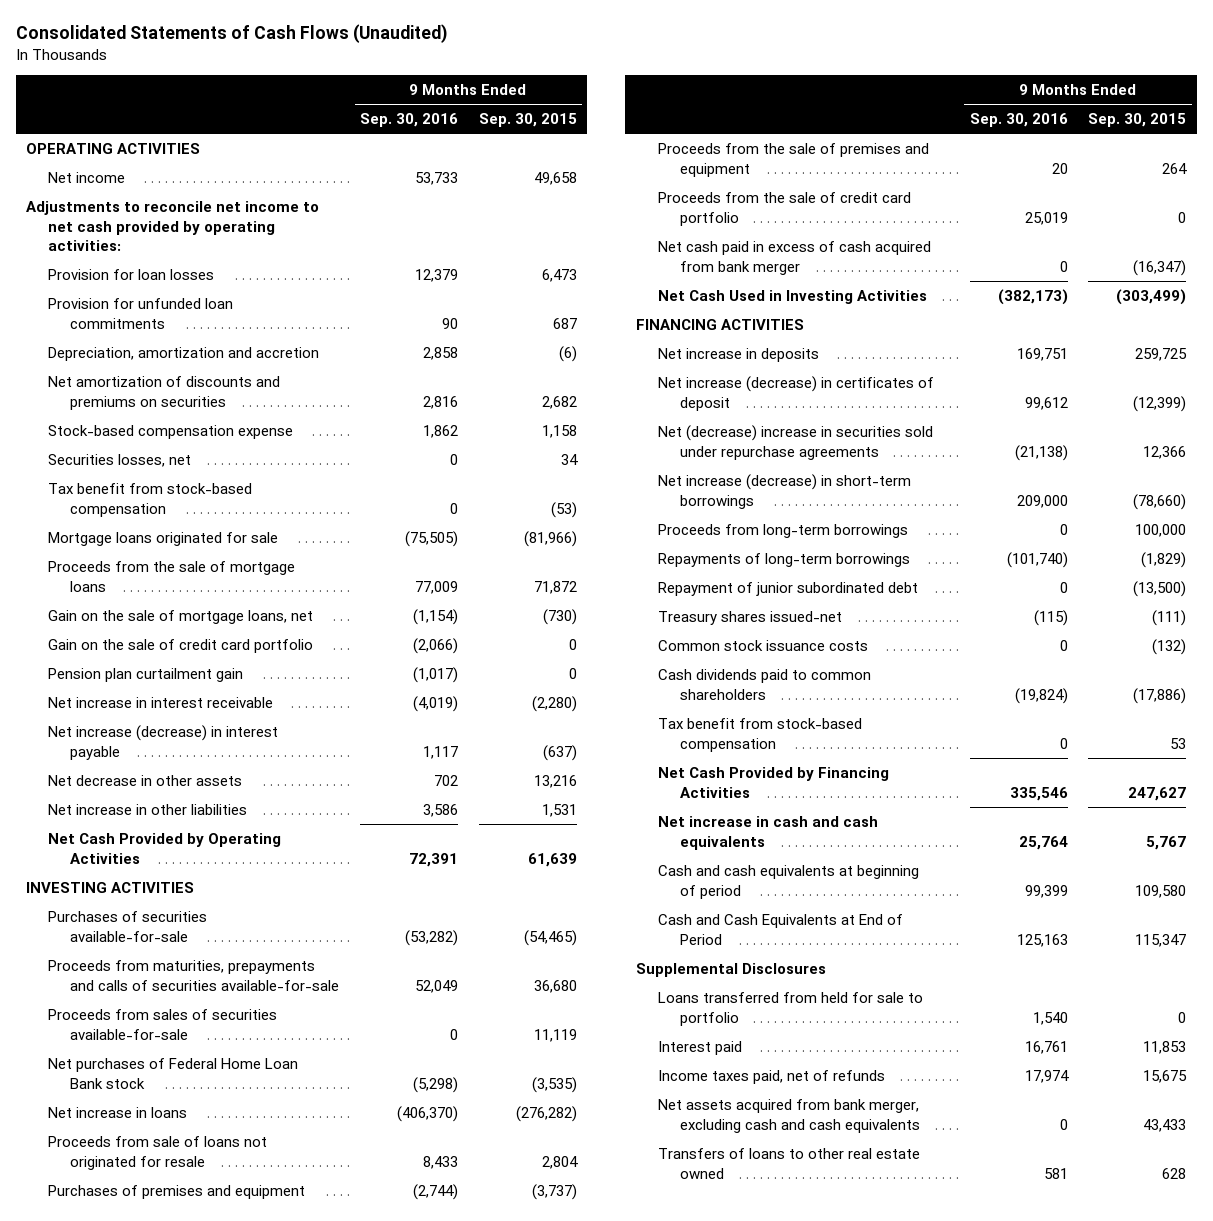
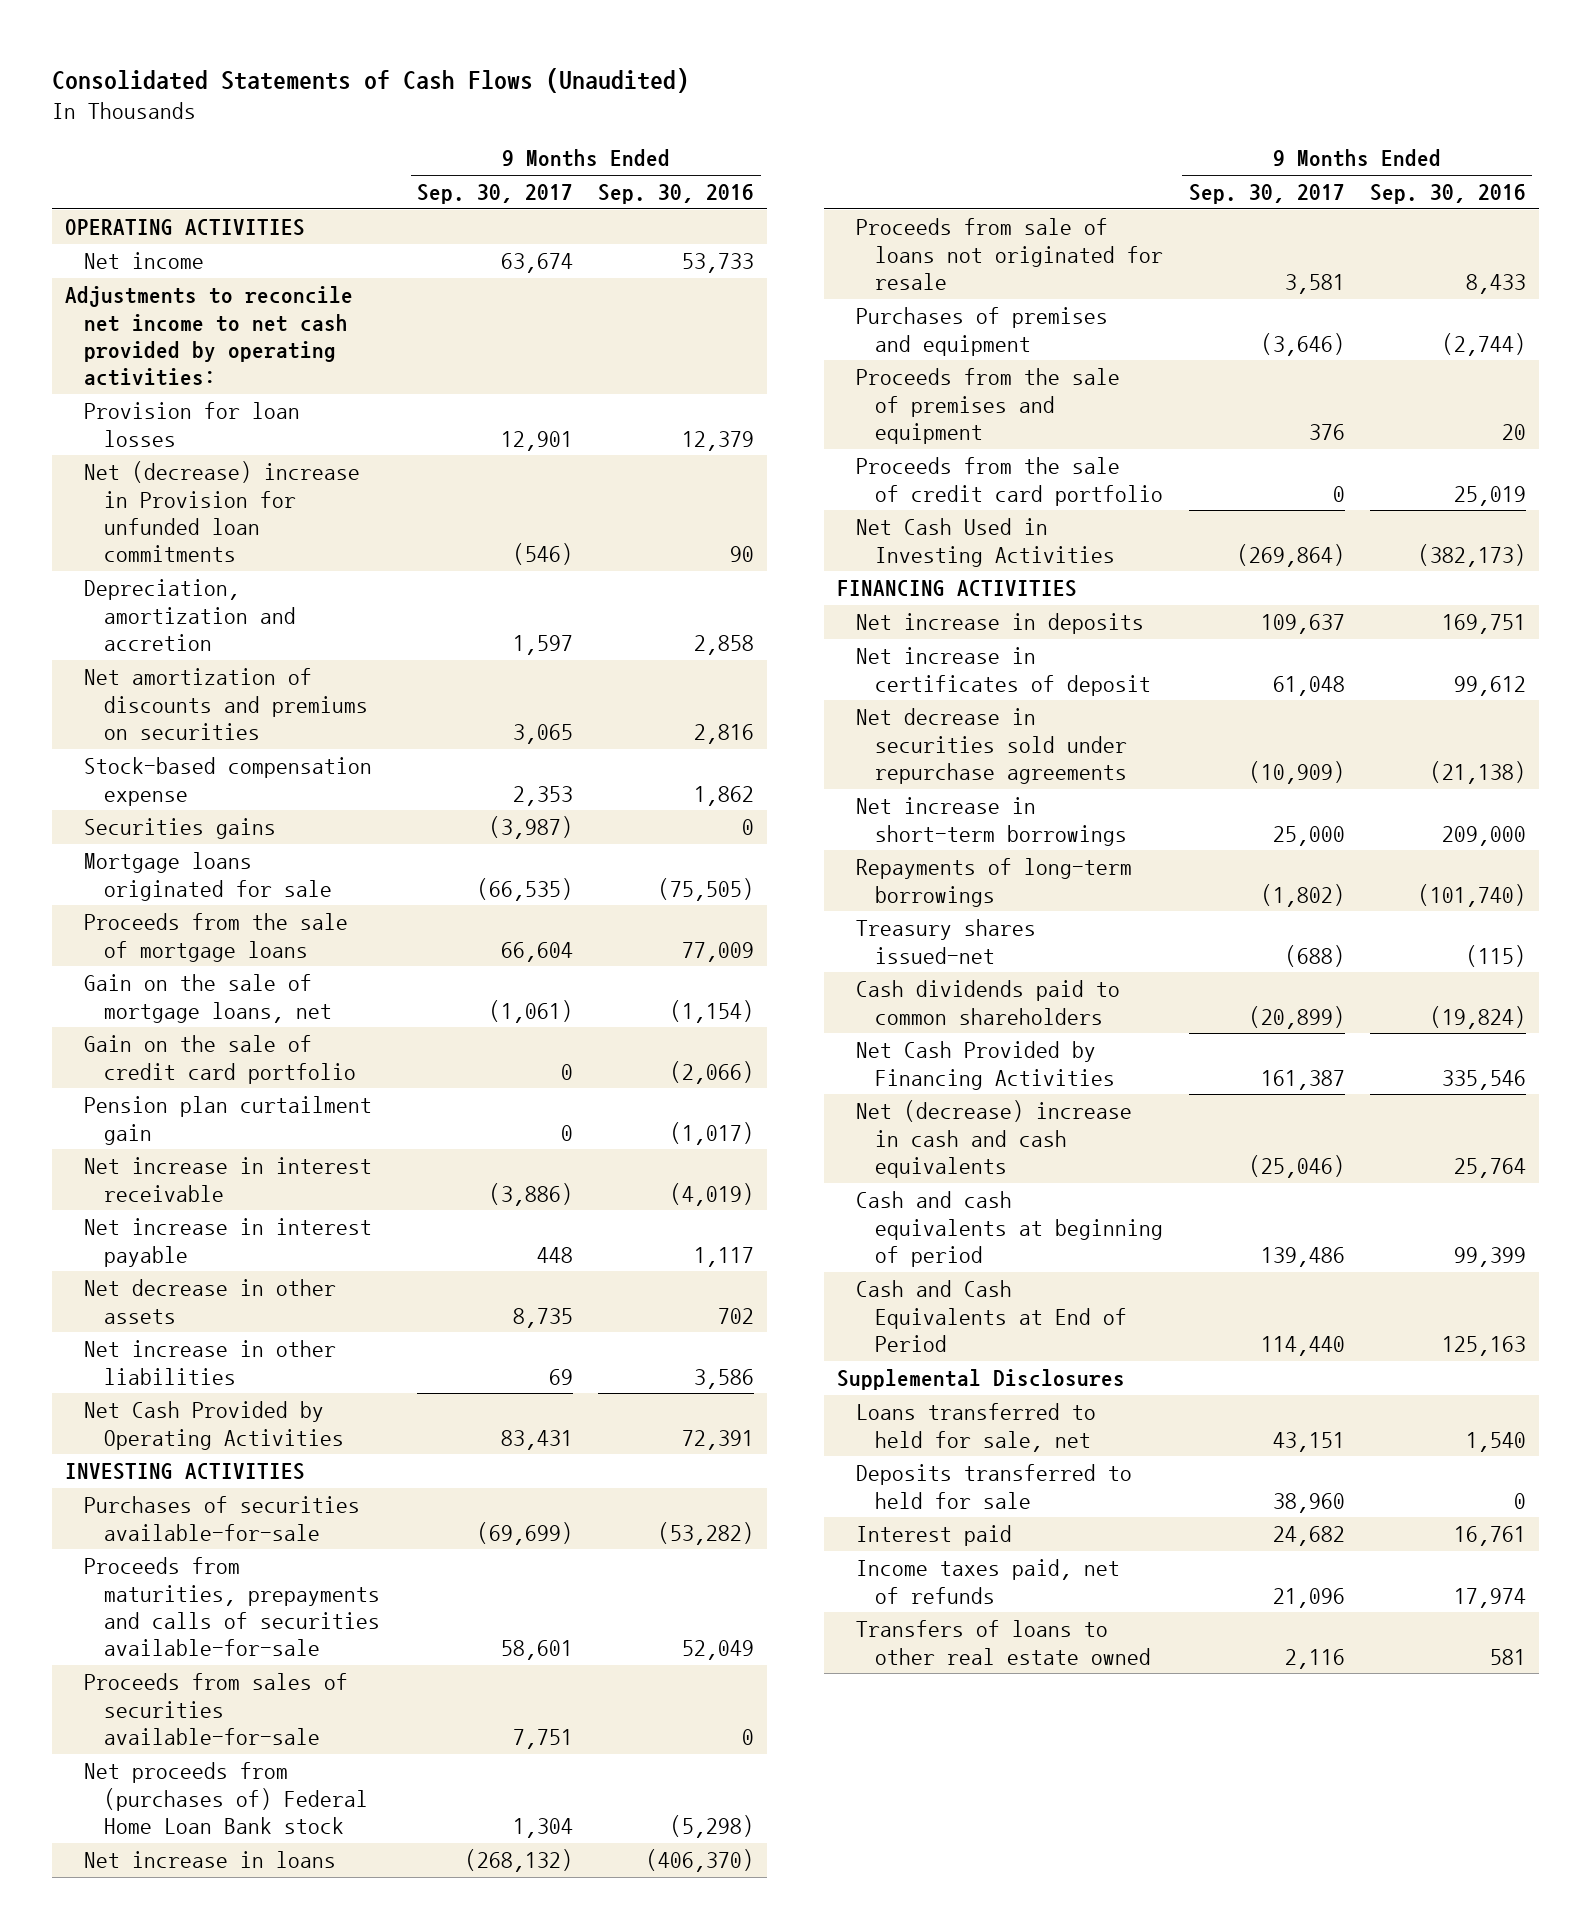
[478,113,577,128] Sep. 30, 2015 -> none
none -> [417,184,574,205] Sep. 30, 2017
[48,297,234,329] Provision for unfunded loan commitments -> [84,461,361,563] Net (decrease) increase in Provision for unfunded loan commitments
[48,482,253,517] Tax benefit from stock-based compensation -> none
[48,453,192,467] Securities losses, net -> [84,818,277,840] Securities gains
[48,724,279,760] Net increase (decrease) in interest payable -> [84,1218,373,1267] Net increase in interest payable
[48,1057,299,1089] Net purchases of Federal Home Loan Bank stock -> [84,1762,368,1835] Net proceeds from (purchases of) Federal Home Loan Bank stock
[657,240,931,275] Net cash paid in excess of cash acquired from bank merger -> none
[657,523,908,538] Proceeds from long-term borrowings -> none
[657,375,934,411] Net increase (decrease) in certificates of deposit -> [855,647,1152,696] Net increase in certificates of deposit
[657,424,933,460] Net (decrease) increase in securities sold under repurchase agreements -> [855,708,1128,785] Net decrease in securities sold under repurchase agreements
[657,473,911,509] Net increase (decrease) in short-term borrowings -> [855,797,1128,846] Net increase in short-term borrowings
[657,581,918,596] Repayment of junior subordinated debt -> none
[657,639,868,651] Common stock issuance costs -> none
[657,717,862,752] Tax benefit from stock-based compensation -> none
[657,815,878,850] Net increase in cash and cash equivalents -> [855,1100,1132,1179] Net (decrease) increase in cash and cash equivalents
[657,991,923,1026] Loans transferred from held for sale to portfolio -> [855,1403,1096,1452] Loans transferred to held for sale, net
none -> [855,1464,1132,1509] Deposits transferred to held for sale
[657,1098,920,1133] Net assets acquired from bank merger, excluding cash and cash equivalents -> none

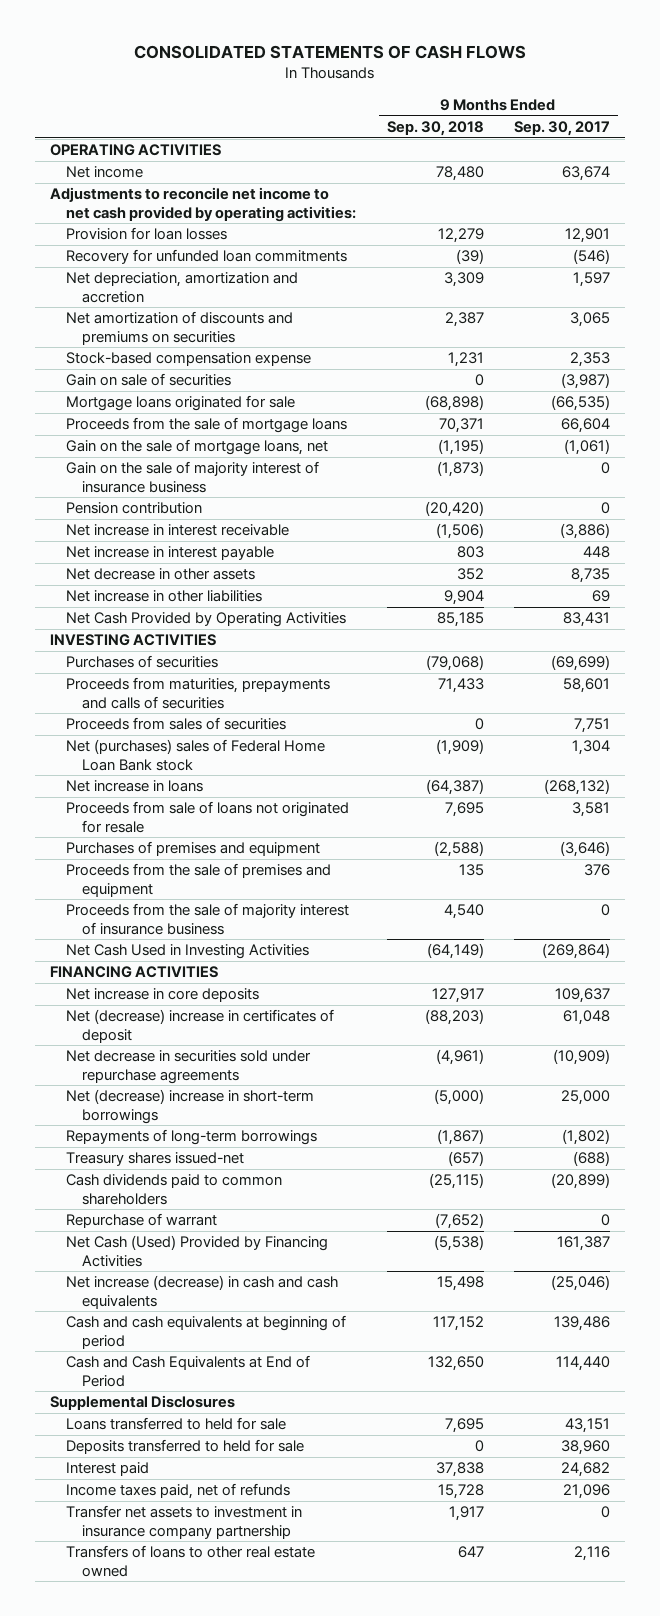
[52,67,690,93] Consolidated Statements of Cash Flows (Unaudited) -> [134,45,527,60] CONSOLIDATED STATEMENTS OF CASH FLOWS
[598,184,755,205] Sep. 30, 2016 -> none
none -> [386,120,484,136] Sep. 30, 2018
[84,461,361,563] Net (decrease) increase in Provision for unfunded loan commitments -> [66,249,348,265] Recovery for unfunded loan commitments
[84,579,296,652] Depreciation, amortization and accretion -> [66,272,299,303] Net depreciation, amortization and accretion
[84,818,277,840] Securities gains -> [66,373,232,387] Gain on sale of securities
[84,1035,356,1084] Gain on the sale of credit card portfolio -> none
[84,1096,373,1145] Pension plan curtailment gain -> none
none -> [66,461,320,493] Gain on the sale of majority interest of insurance business
none -> [66,502,203,515] Pension contribution
[84,1496,361,1541] Purchases of securities available-for-sale -> [66,655,219,669] Purchases of securities
[84,1557,380,1657] Proceeds from maturities, prepayments and calls of securities available-for-sale -> [66,677,331,709] Proceeds from maturities, prepayments and calls of securities
[84,1673,349,1746] Proceeds from sales of securities available-for-sale -> [66,717,287,731] Proceeds from sales of securities
[84,1762,368,1835] Net proceeds from (purchases of) Federal Home Loan Bank stock -> [66,739,326,771] Net (purchases) sales of Federal Home Loan Bank stock
[855,457,1164,506] Proceeds from the sale of credit card portfolio -> none
none -> [66,903,350,935] Proceeds from the sale of majority interest of insurance business
[855,613,1144,635] Net increase in deposits -> [66,988,260,1003] Net increase in core deposits
[855,647,1152,696] Net increase in certificates of deposit -> [66,1009,335,1043] Net (decrease) increase in certificates of deposit
[855,797,1128,846] Net increase in short-term borrowings -> [66,1089,315,1124] Net (decrease) increase in short-term borrowings
none -> [66,1213,218,1229] Repurchase of warrant
[855,1041,1116,1090] Net Cash Provided by Financing Activities -> [66,1235,329,1267] Net Cash (Used) Provided by Financing Activities
[855,1100,1132,1179] Net (decrease) increase in cash and cash equivalents -> [66,1275,339,1309] Net increase (decrease) in cash and cash equivalents
[855,1403,1096,1452] Loans transferred to held for sale, net -> [66,1417,287,1431] Loans transferred to held for sale
none -> [66,1505,303,1539] Transfer net assets to investment in insurance company partnership

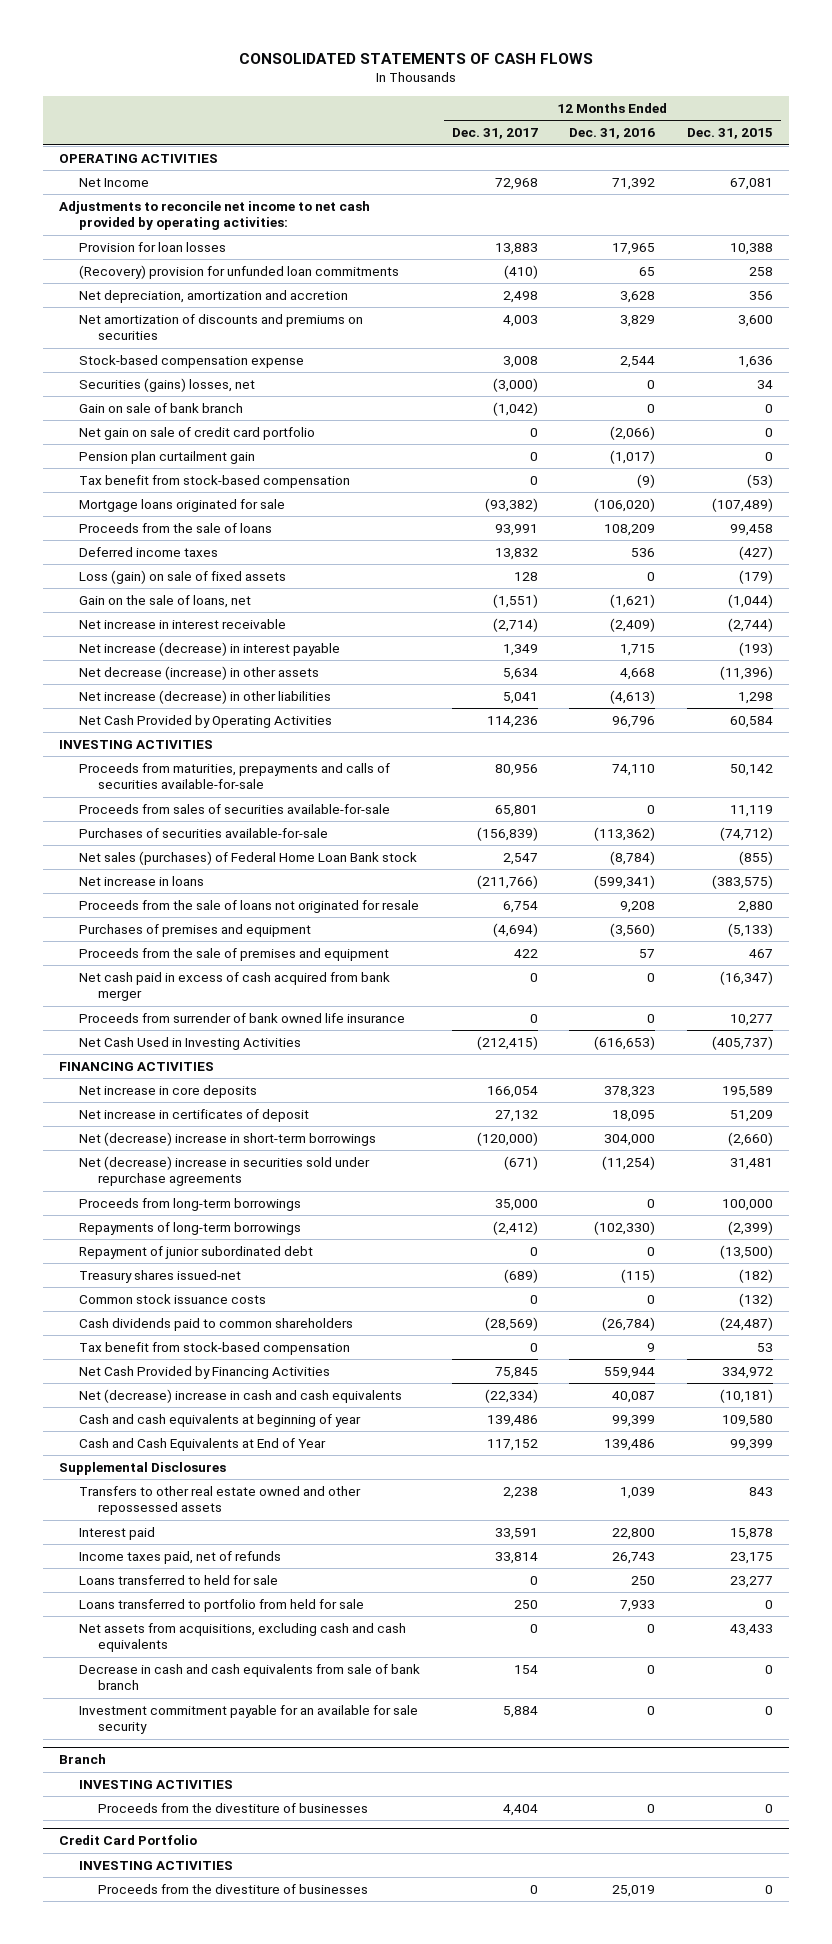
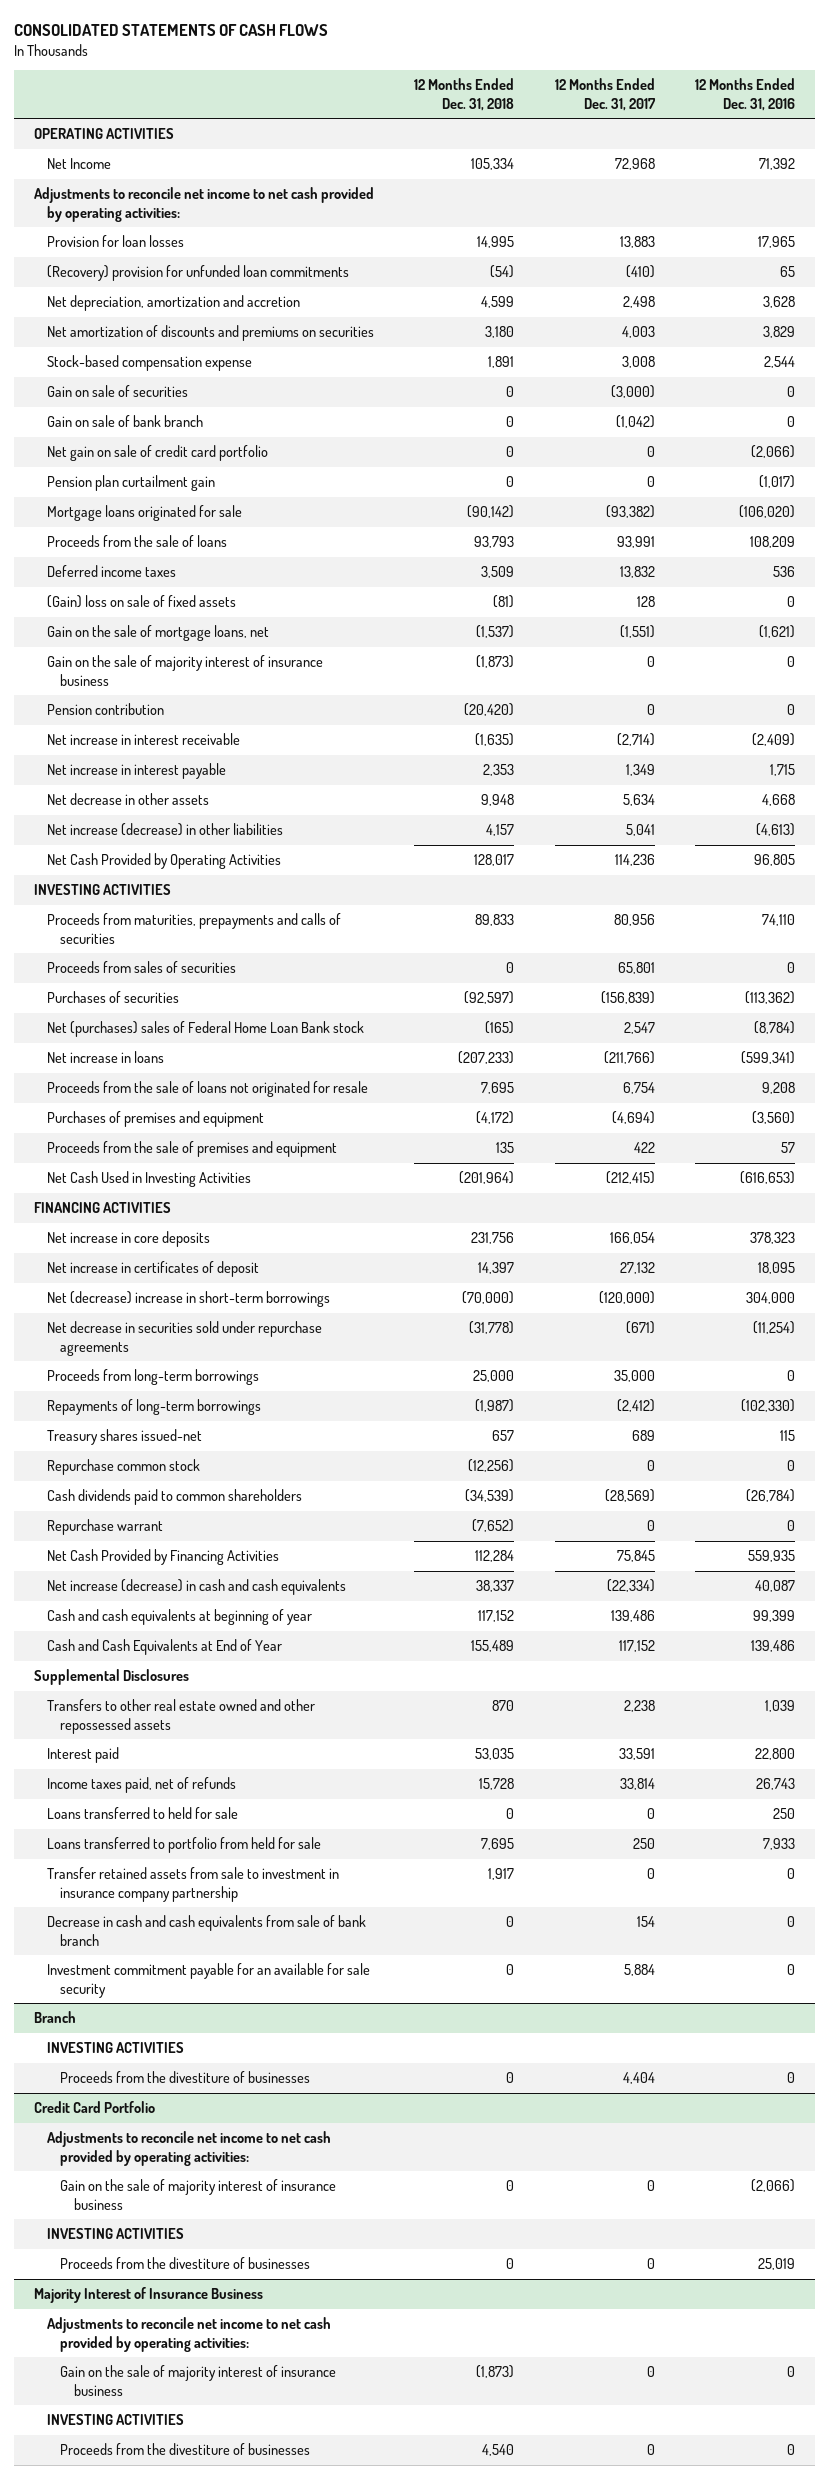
[687,128,774,140] Dec. 31, 2015 -> none
none -> [414,78,515,111] 12 Months Ended Dec. 31, 2018
[78,378,255,393] Securities (gains) losses, net -> none
none -> [47,385,189,398] Gain on sale of securities
[78,475,350,489] Tax benefit from stock-based compensation -> none
[78,570,286,585] Loss (gain) on sale of fixed assets -> [47,595,237,609] (Gain) loss on sale of fixed assets
[78,595,251,609] Gain on the sale of loans, net -> [47,625,270,642] Gain on the sale of mortgage loans, net
none -> [47,655,324,686] Gain on the sale of majority interest of insurance business
none -> [47,703,165,716] Pension contribution
[78,642,340,657] Net increase (decrease) in interest payable -> [47,763,227,780] Net increase in interest payable
[78,666,319,681] Net decrease (increase) in other assets -> [47,793,210,806] Net decrease in other assets
[612,716,656,729] 96,796 -> [753,854,795,867] 96,805
[78,763,390,790] Proceeds from maturities, prepayments and calls of securities available-for-sale -> [47,913,342,944] Proceeds from maturities, prepayments and calls of securities
[78,804,390,815] Proceeds from sales of securities available-for-sale -> [47,961,237,974] Proceeds from sales of securities
[78,828,328,839] Purchases of securities available-for-sale -> [47,991,180,1004] Purchases of securities
[78,851,417,866] Net sales (purchases) of Federal Home Loan Bank stock -> [47,1021,365,1038] Net (purchases) sales of Federal Home Loan Bank stock
[78,972,390,1002] Net cash paid in excess of cash acquired from bank merger -> none
[78,1013,405,1024] Proceeds from surrender of bank owned life insurance -> none
[78,1156,370,1187] Net (decrease) increase in securities sold under repurchase agreements -> [47,1321,323,1356] Net decrease in securities sold under repurchase agreements
[78,1246,313,1260] Repayment of junior subordinated debt -> none
[78,1294,266,1305] Common stock issuance costs -> none
[503,1269,538,1284] (689) -> [631,1430,655,1442] 689
[621,1269,656,1284] (115) -> [779,1430,795,1442] 115
none -> [47,1459,201,1476] Repurchase common stock
[78,1342,350,1356] Tax benefit from stock-based compensation -> none
none -> [47,1519,164,1536] Repurchase warrant
[604,1367,656,1380] 559,944 -> [747,1550,795,1563] 559,935
[78,1389,402,1404] Net (decrease) increase in cash and cash equivalents -> [47,1579,347,1596] Net increase (decrease) in cash and cash equivalents
[78,1623,406,1653] Net assets from acquisitions, excluding cash and cash equivalents -> none
none -> [47,1867,340,1902] Transfer retained assets from sale to investment in insurance company partnership
none -> [47,2131,332,2166] Adjustments to reconcile net income to net cash provided by operating activities:
none -> [60,2179,337,2210] Gain on the sale of majority interest of insurance business
none -> [33,2287,263,2304] Majority Interest of Insurance Business
none -> [47,2317,332,2352] Adjustments to reconcile net income to net cash provided by operating activities:
none -> [60,2365,337,2396] Gain on the sale of majority interest of insurance business
none -> [47,2414,185,2426] INVESTING ACTIVITIES
none -> [60,2443,311,2456] Proceeds from the divestiture of businesses

